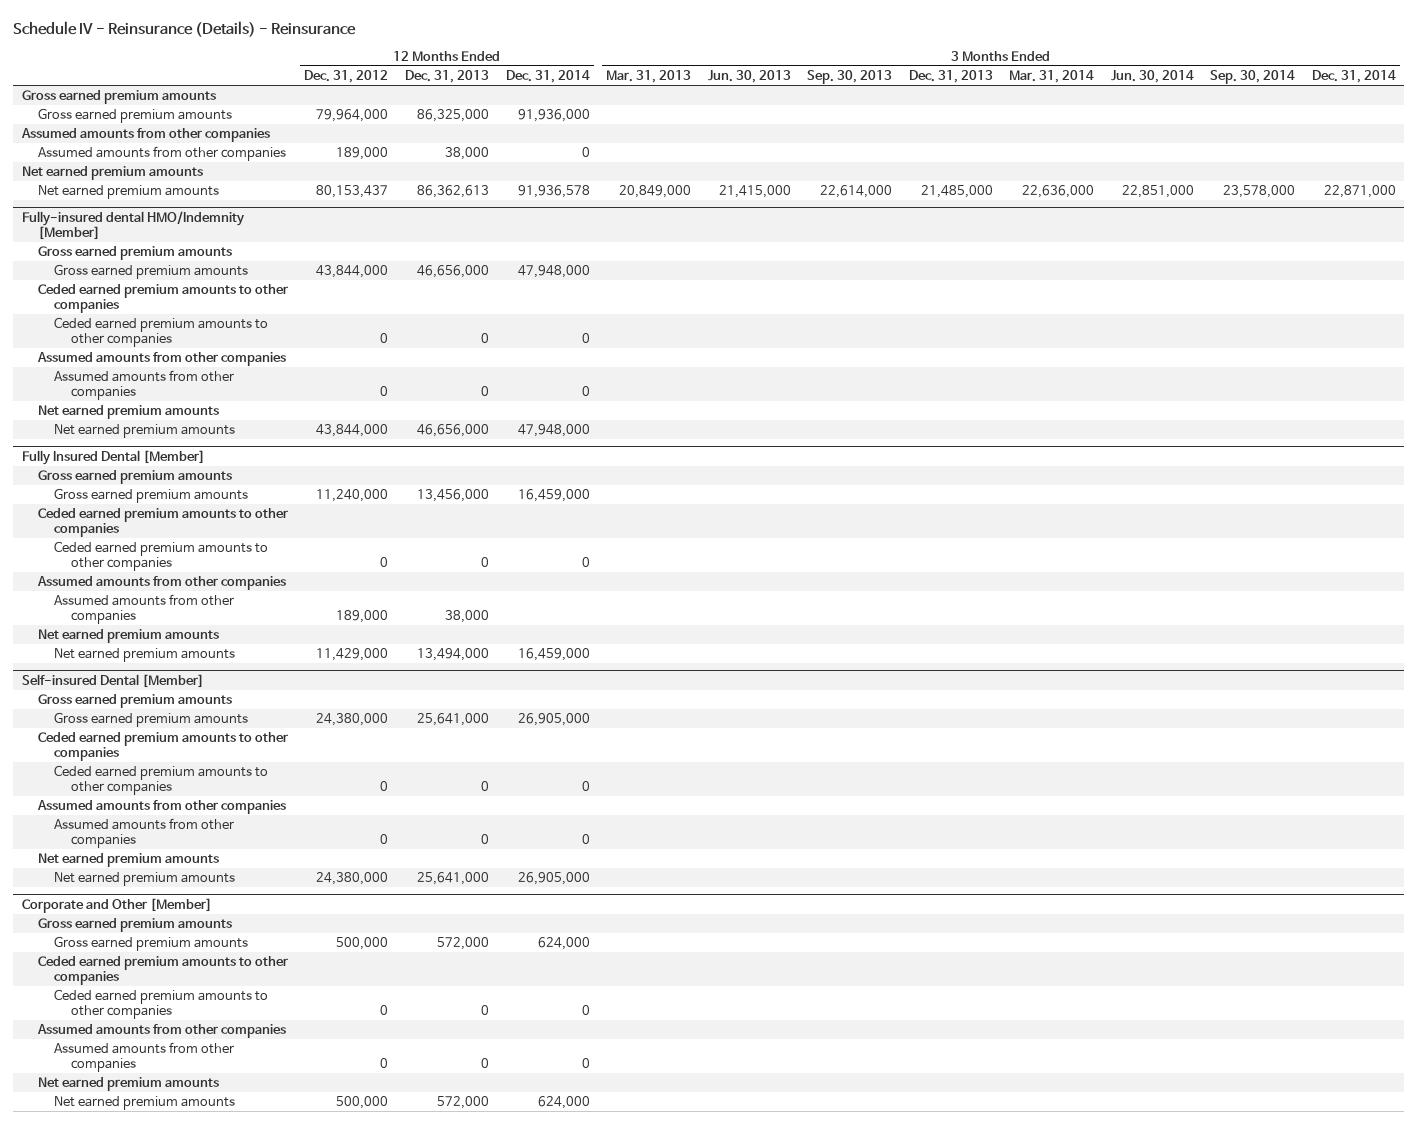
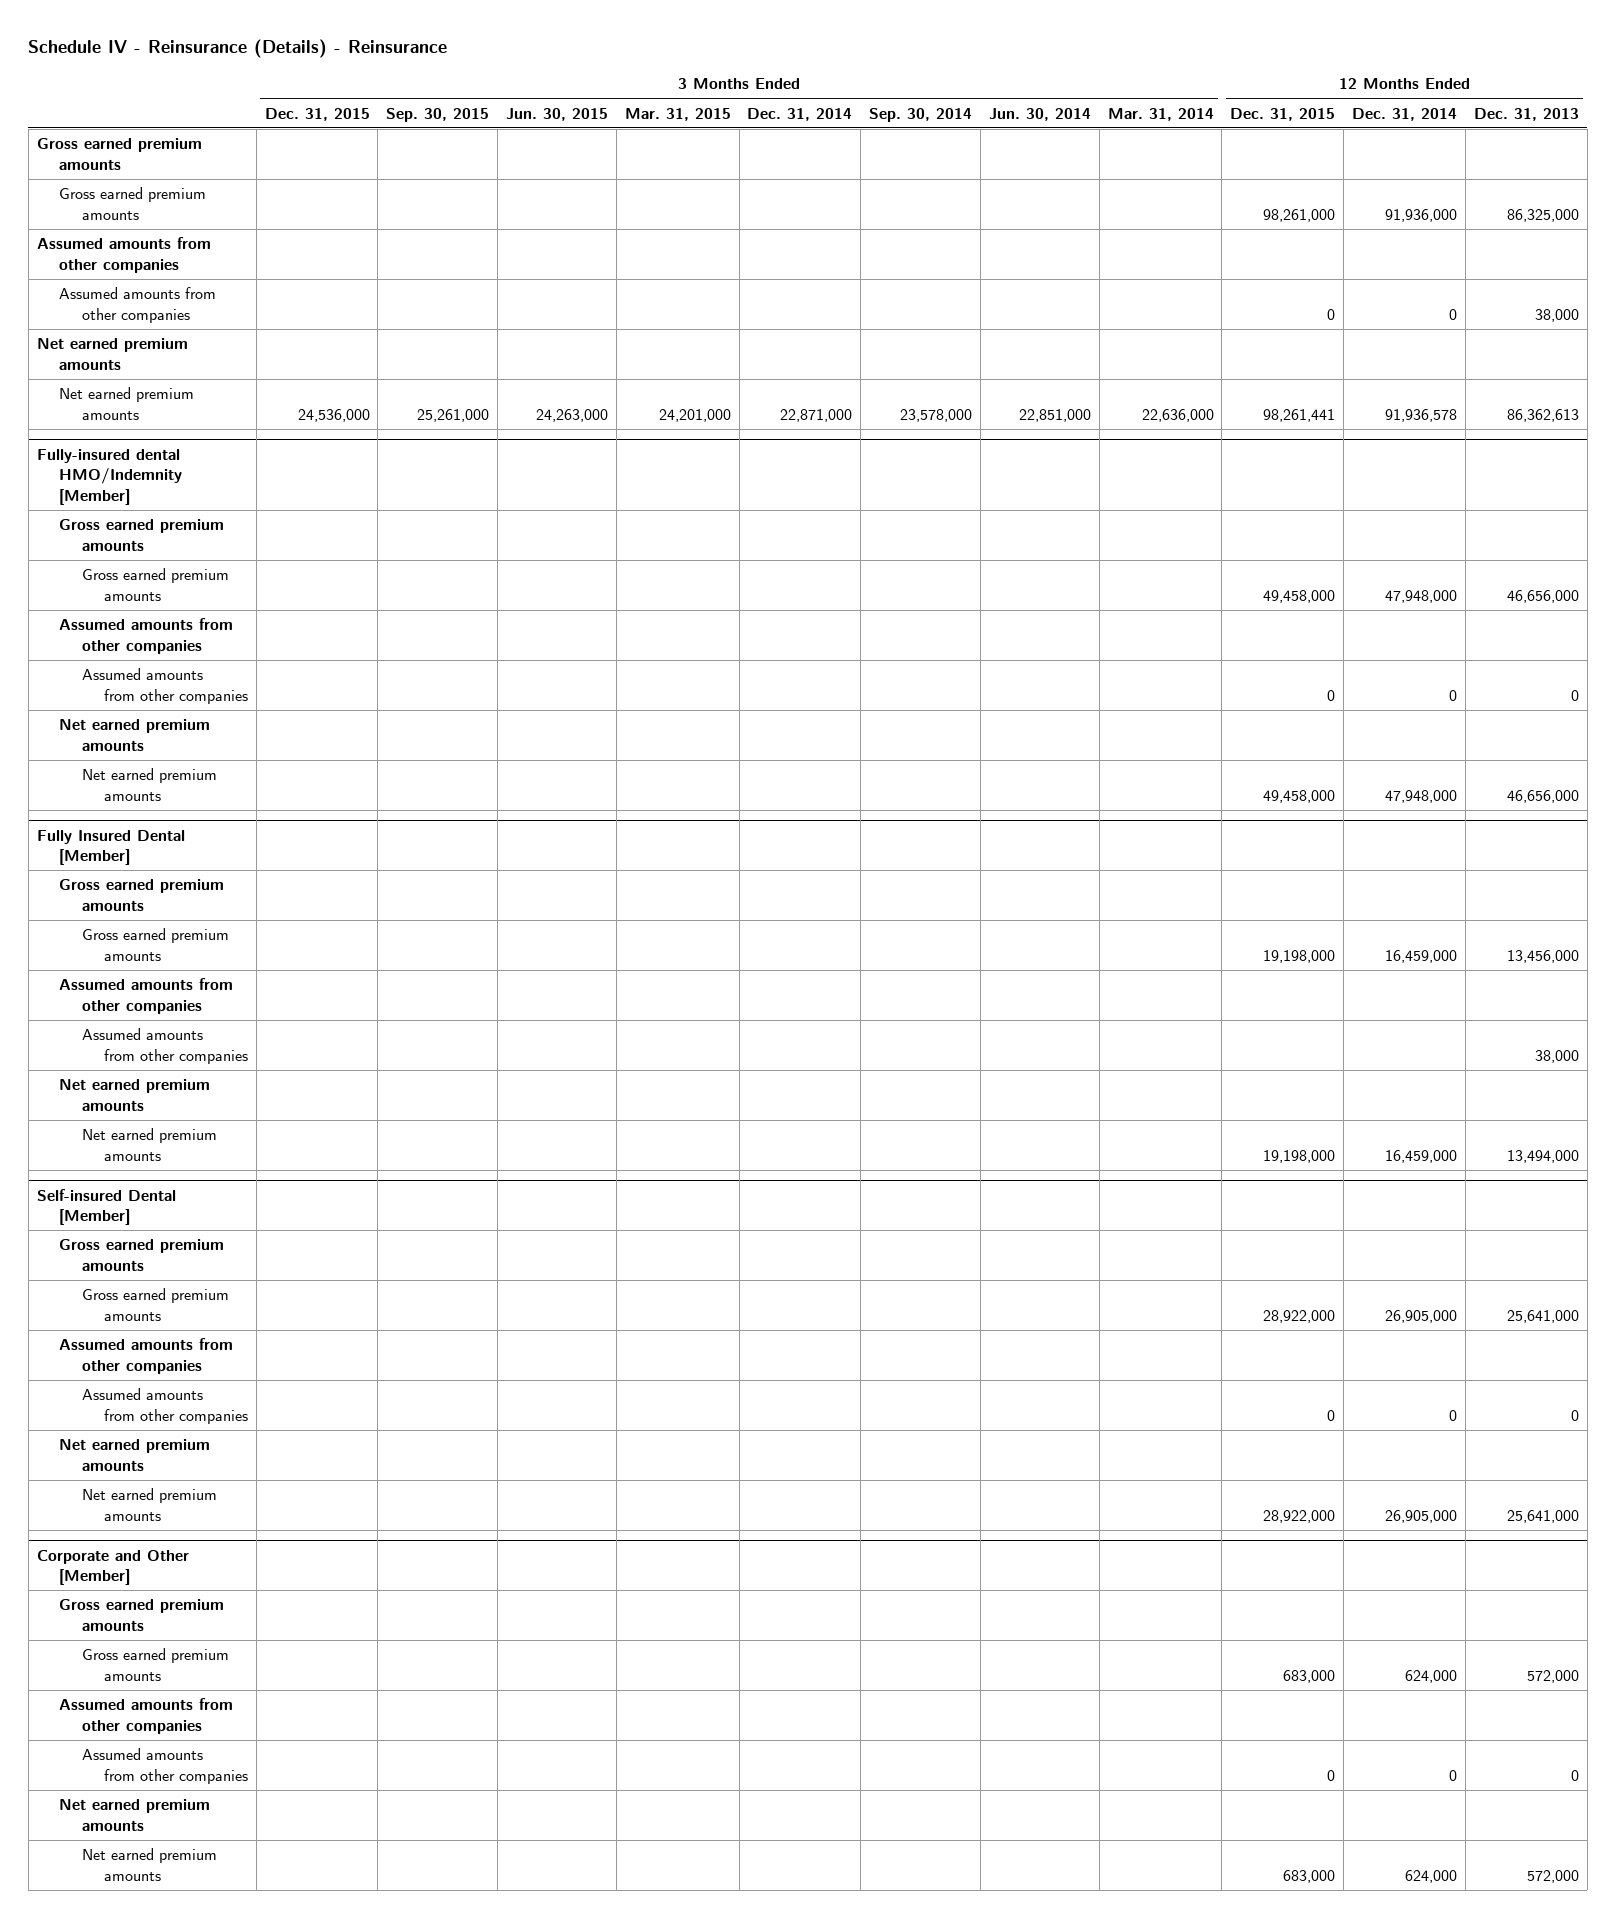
[304,70,389,84] Dec. 31, 2012 -> none
[606,70,692,84] Mar. 31, 2013 -> none
[707,70,791,84] Jun. 30, 2013 -> none
[807,70,893,85] Sep. 30, 2013 -> none
[908,70,993,84] Dec. 31, 2013 -> none
none -> [264,107,370,121] Dec. 31, 2015
none -> [386,107,490,122] Sep. 30, 2015
none -> [506,107,609,121] Jun. 30, 2015
none -> [624,107,731,121] Mar. 31, 2015
none -> [1230,107,1336,121] Dec. 31, 2015
[37,284,288,314] Ceded earned premium amounts to other companies -> none
[54,317,269,348] Ceded earned premium amounts to other companies -> none
[37,508,288,538] Ceded earned premium amounts to other companies -> none
[54,541,269,572] Ceded earned premium amounts to other companies -> none
[37,732,288,762] Ceded earned premium amounts to other companies -> none
[54,765,269,796] Ceded earned premium amounts to other companies -> none
[37,956,288,986] Ceded earned premium amounts to other companies -> none
[54,989,269,1020] Ceded earned premium amounts to other companies -> none

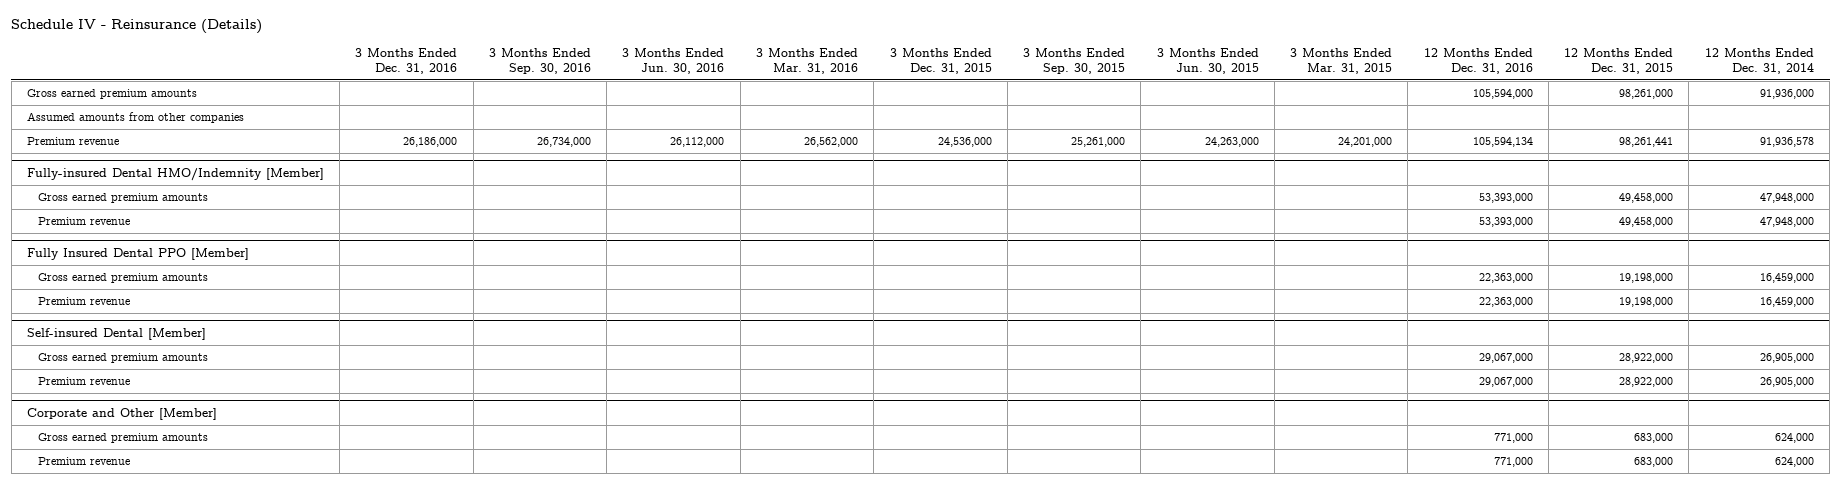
[28,39,448,59] Schedule IV - Reinsurance (Details) - Reinsurance -> [11,19,263,35] Schedule IV - Reinsurance (Details)
[747,107,853,121] Dec. 31, 2014 -> none
[869,107,973,122] Sep. 30, 2014 -> none
[988,107,1091,121] Jun. 30, 2014 -> none
[1107,107,1214,121] Mar. 31, 2014 -> none
[1473,107,1579,121] Dec. 31, 2013 -> none
none -> [355,47,458,74] 3 Months Ended Dec. 31, 2016
none -> [488,47,591,74] 3 Months Ended Sep. 30, 2016
none -> [622,47,725,74] 3 Months Ended Jun. 30, 2016
none -> [755,47,858,74] 3 Months Ended Mar. 31, 2016
none -> [1423,47,1533,74] 12 Months Ended Dec. 31, 2016
[36,138,202,170] Gross earned premium amounts -> none
[59,287,217,323] Assumed amounts from other companies -> none
[36,338,188,370] Net earned premium amounts -> none
[59,519,225,551] Gross earned premium amounts -> none
[59,387,195,420] Net earned premium amounts -> [26,137,119,146] Premium revenue
[36,448,183,505] Fully-insured dental HMO/Indemnity [Member] -> [26,167,324,181] Fully-insured Dental HMO/Indemnity [Member]
[59,618,234,654] Assumed amounts from other companies -> none
[81,668,248,704] Assumed amounts from other companies -> none
[59,719,211,751] Net earned premium amounts -> none
[59,879,225,911] Gross earned premium amounts -> none
[81,768,217,801] Net earned premium amounts -> [38,217,131,226] Premium revenue
[36,829,185,866] Fully Insured Dental [Member] -> [26,247,249,260] Fully Insured Dental PPO [Member]
[59,978,234,1014] Assumed amounts from other companies -> none
[81,1028,248,1064] Assumed amounts from other companies -> none
[59,1079,211,1111] Net earned premium amounts -> none
[81,1128,217,1161] Net earned premium amounts -> [38,297,131,306] Premium revenue
[59,1239,225,1271] Gross earned premium amounts -> none
[59,1338,234,1374] Assumed amounts from other companies -> none
[81,1388,248,1424] Assumed amounts from other companies -> none
[59,1439,211,1471] Net earned premium amounts -> none
[81,1488,217,1521] Net earned premium amounts -> [38,377,131,386] Premium revenue
[59,1599,225,1631] Gross earned premium amounts -> none
[59,1698,234,1734] Assumed amounts from other companies -> none
[81,1748,248,1784] Assumed amounts from other companies -> none
[59,1799,211,1831] Net earned premium amounts -> none
[81,1848,217,1881] Net earned premium amounts -> [38,457,131,466] Premium revenue

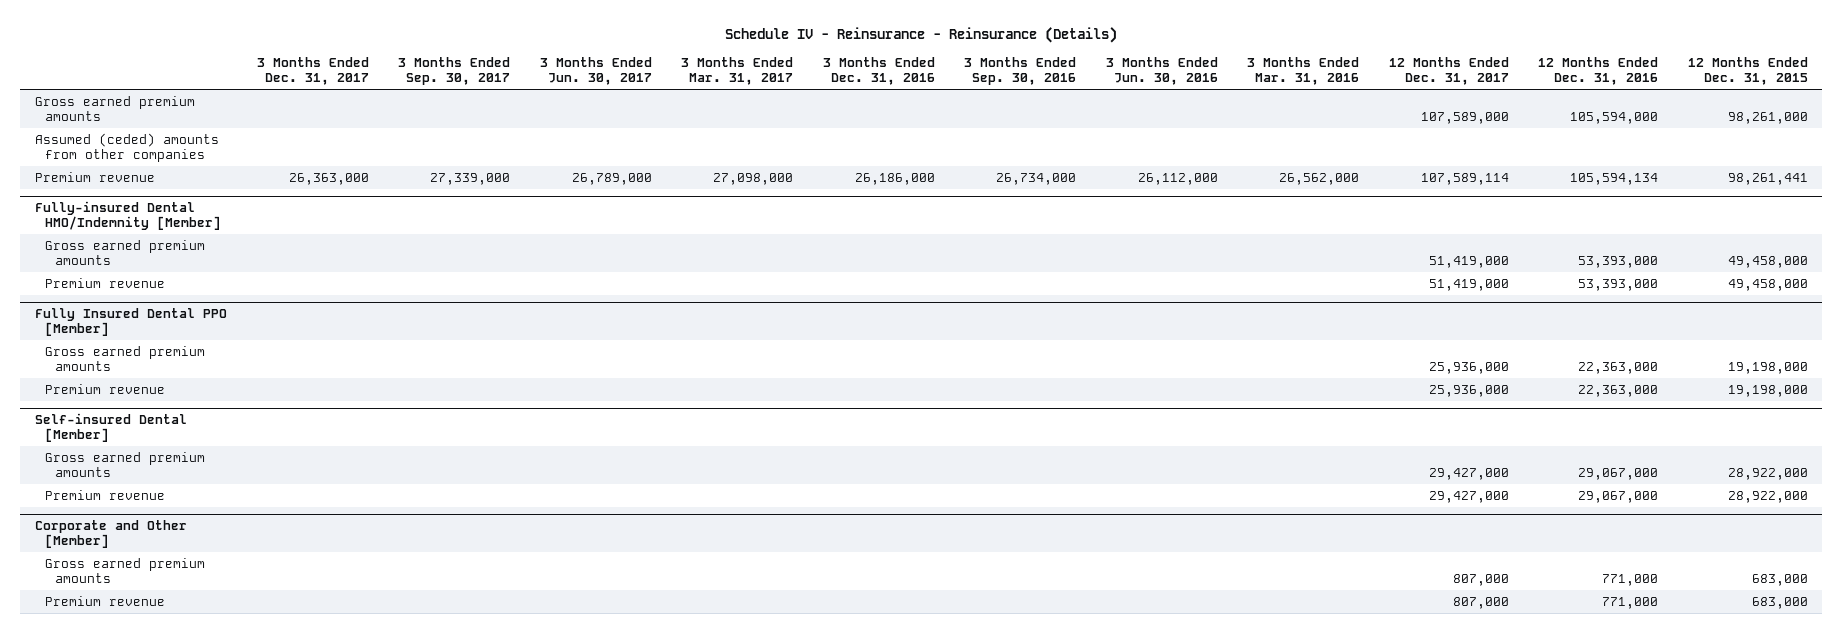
[11,19,263,35] Schedule IV - Reinsurance (Details) -> [725,27,1118,44] Schedule IV - Reinsurance - Reinsurance (Details)
[889,47,992,74] 3 Months Ended Dec. 31, 2015 -> none
[1023,47,1126,74] 3 Months Ended Sep. 30, 2015 -> none
[1156,47,1259,74] 3 Months Ended Jun. 30, 2015 -> none
[1290,47,1393,74] 3 Months Ended Mar. 31, 2015 -> none
[1704,47,1814,74] 12 Months Ended Dec. 31, 2014 -> none
none -> [256,57,369,86] 3 Months Ended Dec. 31, 2017
none -> [398,57,511,86] 3 Months Ended Sep. 30, 2017
none -> [539,57,652,86] 3 Months Ended Jun. 30, 2017
none -> [681,57,794,86] 3 Months Ended Mar. 31, 2017
none -> [1388,57,1509,86] 12 Months Ended Dec. 31, 2017
[26,112,244,124] Assumed amounts from other companies -> [35,132,220,162] Assumed (ceded) amounts from other companies

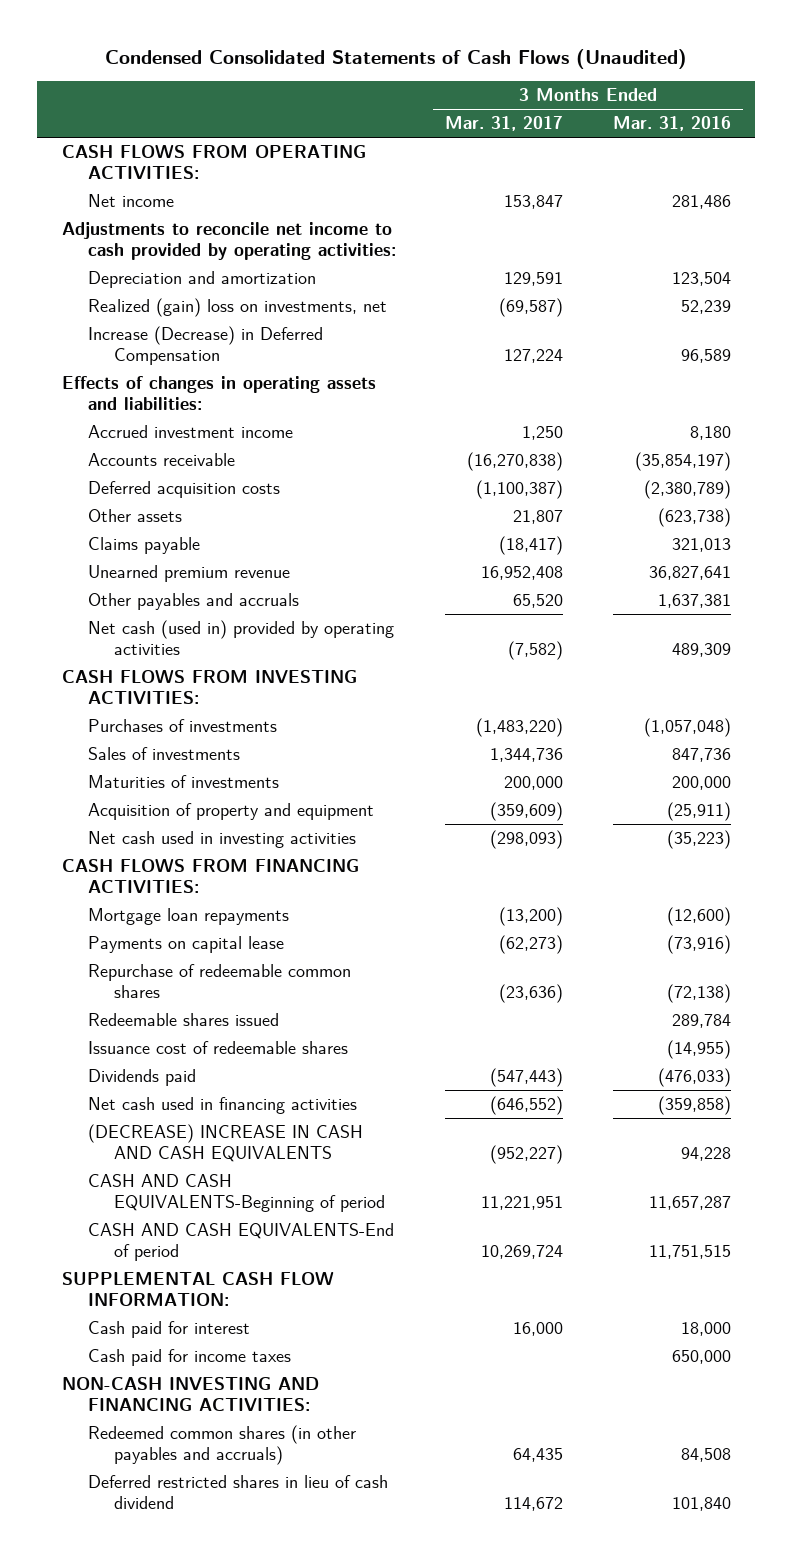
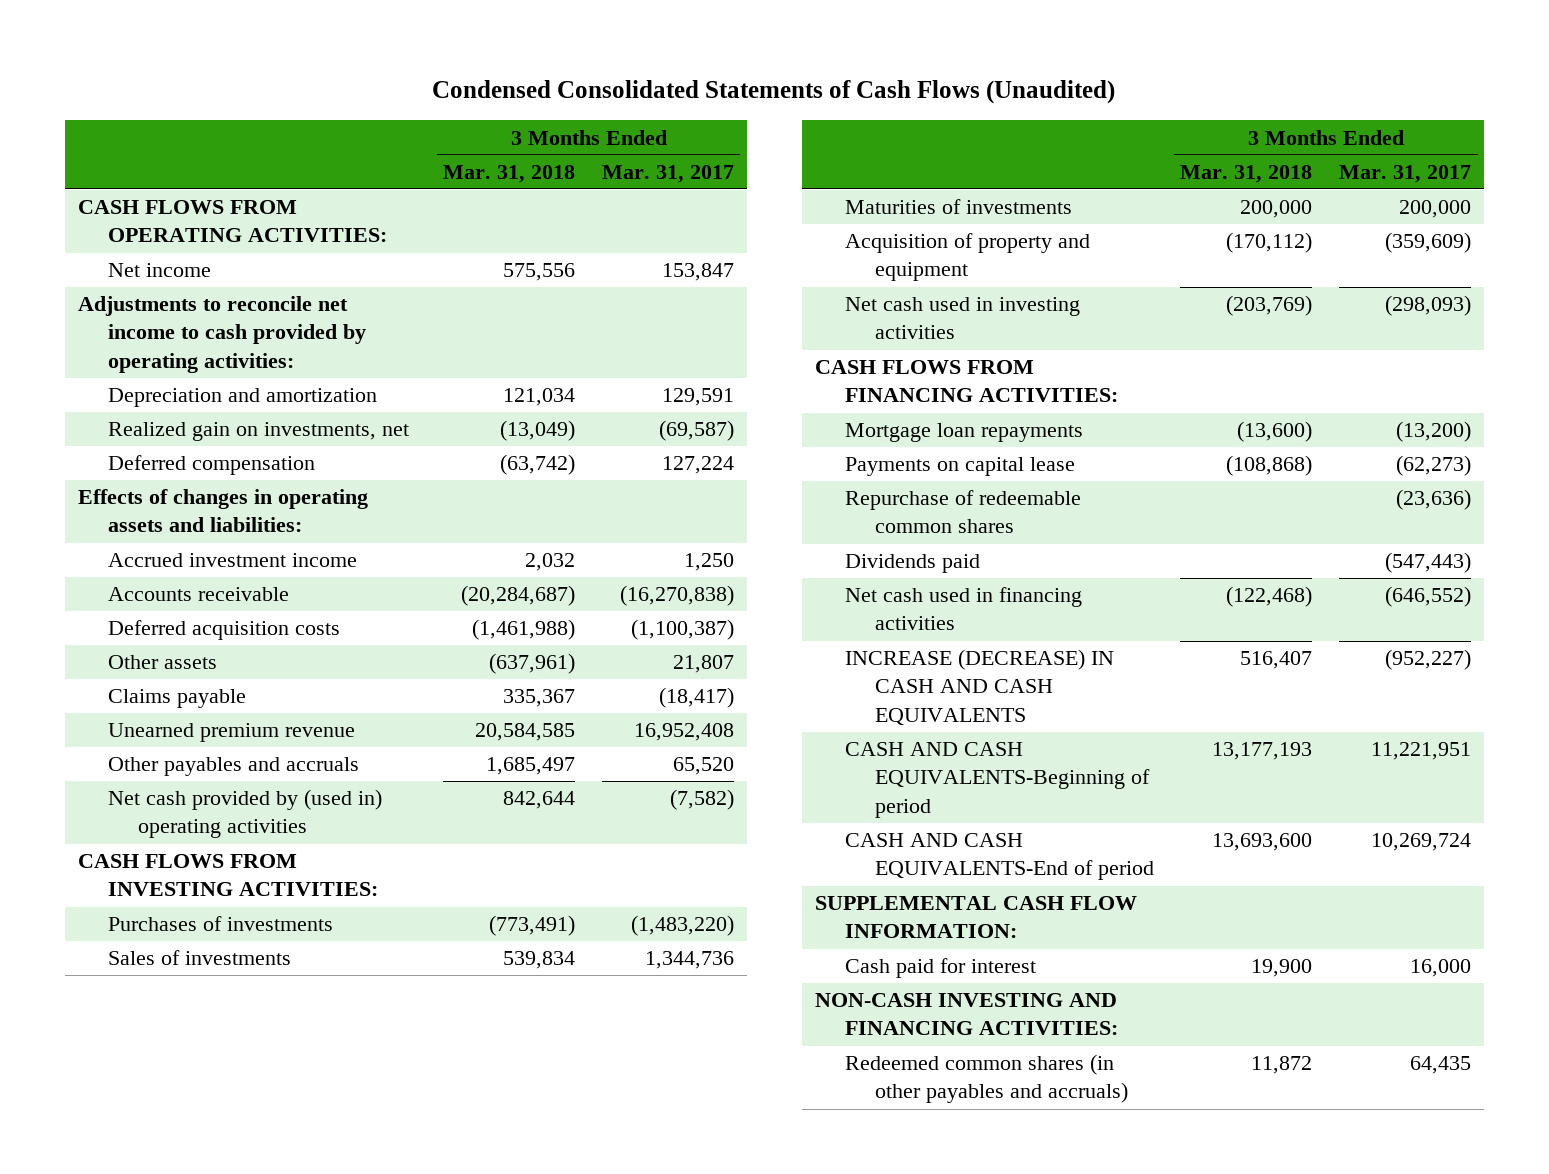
[612,116,731,132] Mar. 31, 2016 -> none
none -> [443,164,576,183] Mar. 31, 2018
[87,298,387,318] Realized (gain) loss on investments, net -> [107,422,409,442] Realized gain on investments, net
[87,326,323,365] Increase (Decrease) in Deferred Compensation -> [107,455,315,476] Deferred compensation
[87,620,394,655] Net cash (used in) provided by operating activities -> [107,789,382,839] Net cash provided by (used in) operating activities
[87,1013,279,1027] Redeemable shares issued -> none
[87,1041,348,1055] Issuance cost of redeemable shares -> none
[87,1124,363,1162] (DECREASE) INCREASE IN CASH AND CASH EQUIVALENTS -> [844,649,1114,725] INCREASE (DECREASE) IN CASH AND CASH EQUIVALENTS
[87,1349,291,1367] Cash paid for income taxes -> none
[87,1475,388,1509] Deferred restricted shares in lieu of cash dividend -> none

